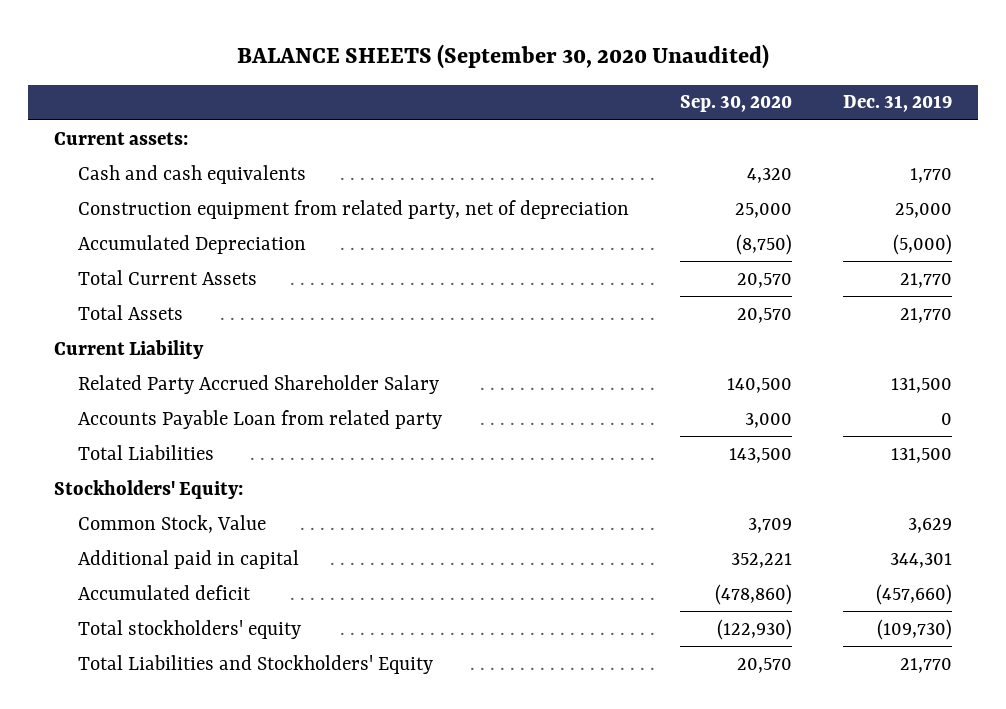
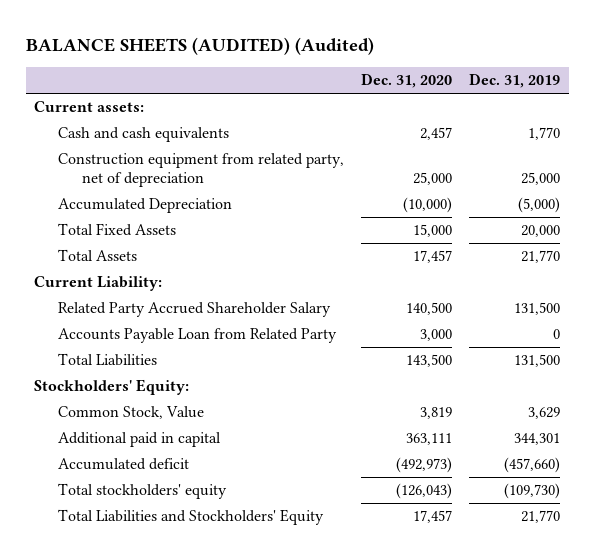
[237,43,770,69] BALANCE SHEETS (September 30, 2020 Unaudited) -> [25,36,374,55] BALANCE SHEETS (AUDITED) (Audited)
[680,95,793,113] Sep. 30, 2020 -> none
none -> [361,73,453,89] Dec. 31, 2020
[78,269,258,285] Total Current Assets -> [58,223,177,237] Total Fixed Assets
[900,272,953,288] 21,770 -> [521,225,561,238] 20,000
[53,339,204,359] Current Liability -> [34,276,163,292] Current Liability:
[78,409,443,429] Accounts Payable Loan from related party -> [58,328,338,344] Accounts Payable Loan from Related Party

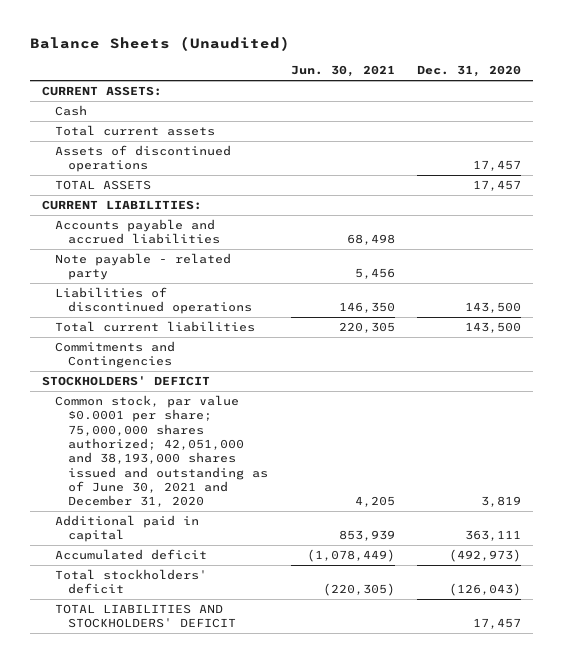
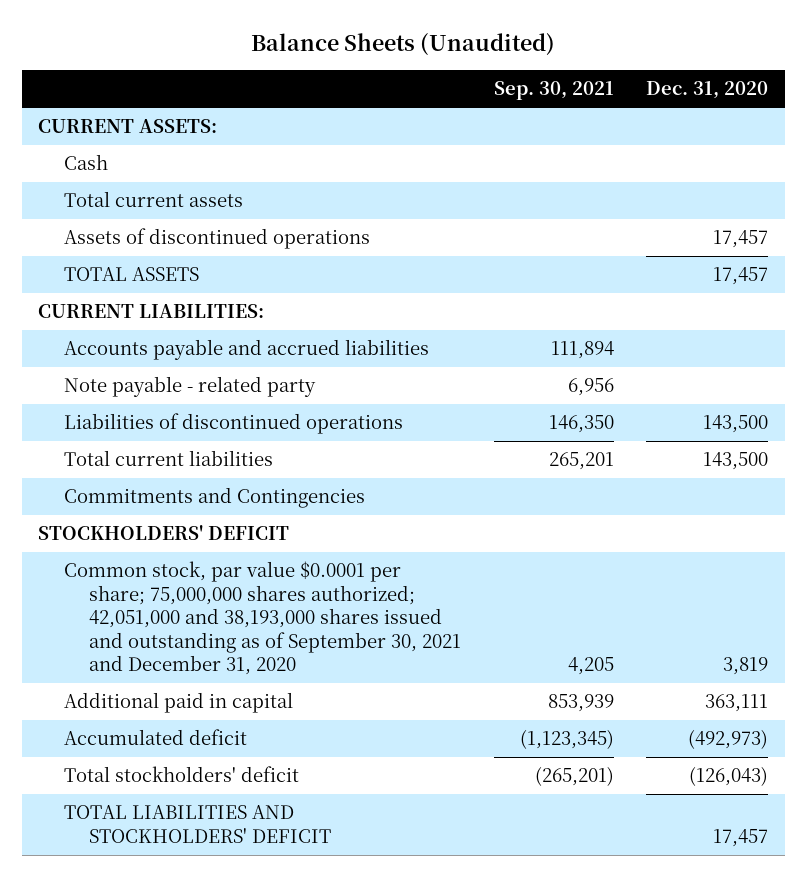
[290,65,395,78] Jun. 30, 2021 -> none
none -> [493,81,614,101] Sep. 30, 2021
[54,395,269,508] Common stock, par value $0.0001 per share; 75,000,000 shares authorized; 42,051,000 and 38,193,000 shares issued and outstanding as of June 30, 2021 and December 31, 2020 -> [63,561,461,676] Common stock, par value $0.0001 per share; 75,000,000 shares authorized; 42,051,000 and 38,193,000 shares issued and outstanding as of September 30, 2021 and December 31, 2020

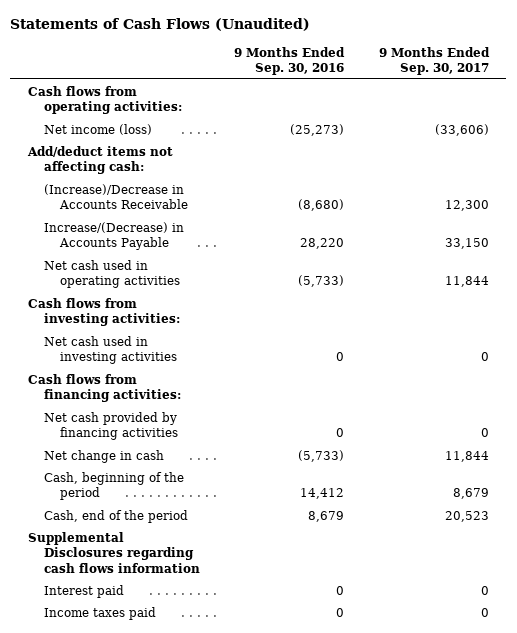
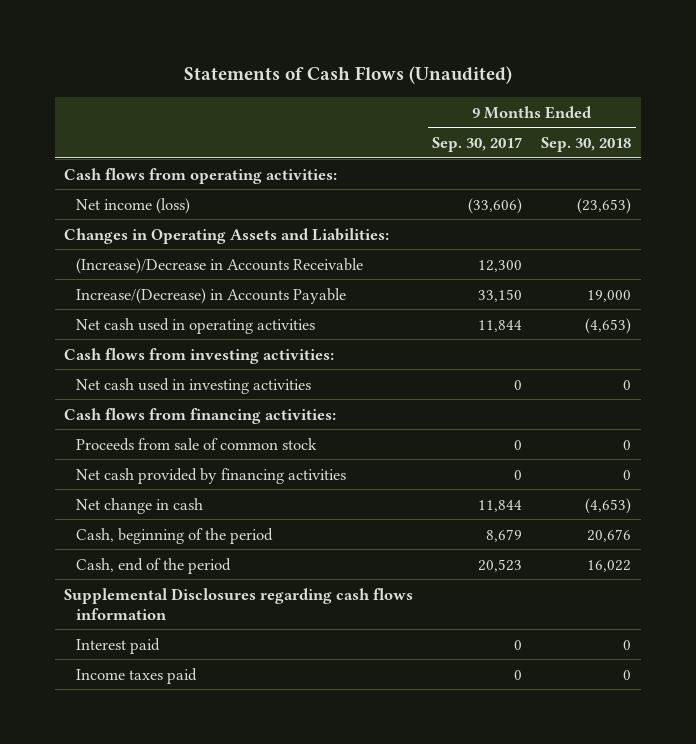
[234,46,346,76] 9 Months Ended Sep. 30, 2016 -> none
none -> [541,137,632,153] Sep. 30, 2018
[26,145,173,175] Add/deduct items not affecting cash: -> none
none -> [64,227,390,244] Changes in Operating Assets and Liabilities:
none -> [76,437,318,451] Proceeds from sale of common stock

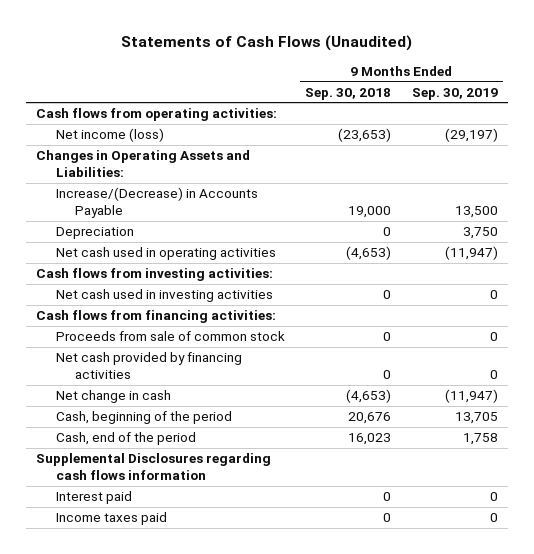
[432,137,523,153] Sep. 30, 2017 -> none
none -> [411,87,498,100] Sep. 30, 2019
[76,257,364,274] (Increase)/Decrease in Accounts Receivable -> none
none -> [55,227,134,240] Depreciation
[587,559,632,572] 16,022 -> [348,433,392,446] 16,023

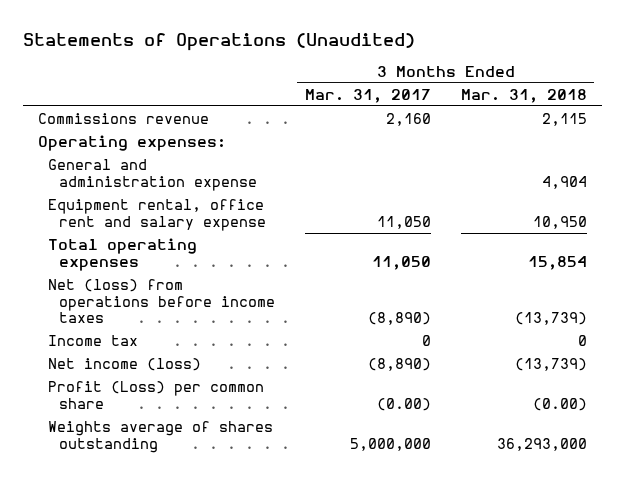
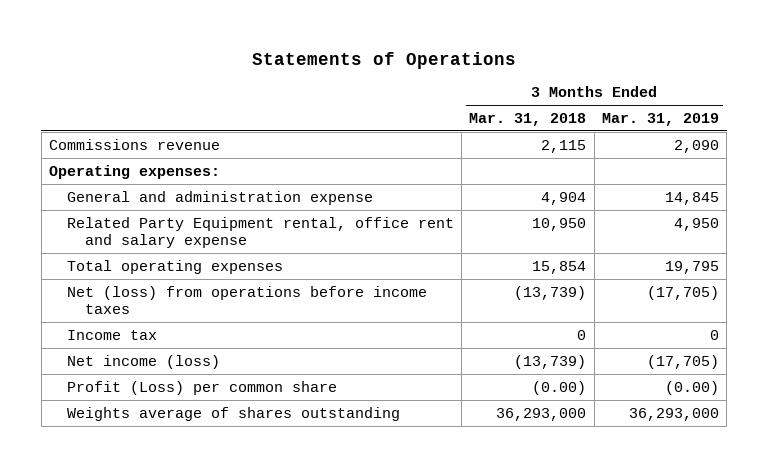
[23,32,416,51] Statements of Operations (Unaudited) -> [251,51,516,69] Statements of Operations
[304,88,431,103] Mar. 31, 2017 -> none
none -> [601,113,719,127] Mar. 31, 2019
[48,198,266,231] Equipment rental, office rent and salary expense -> [66,216,454,249] Related Party Equipment rental, office rent and salary expense

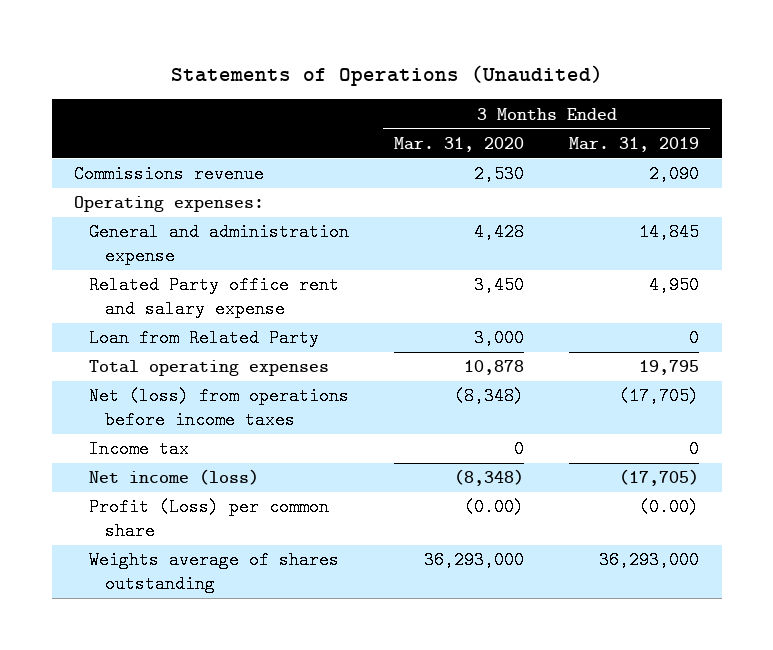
[251,51,516,69] Statements of Operations -> [170,64,603,86] Statements of Operations (Unaudited)
[469,113,587,127] Mar. 31, 2018 -> none
none -> [394,136,525,152] Mar. 31, 2020
[66,216,454,249] Related Party Equipment rental, office rent and salary expense -> [89,276,340,319] Related Party office rent and salary expense
none -> [89,329,320,348] Loan from Related Party

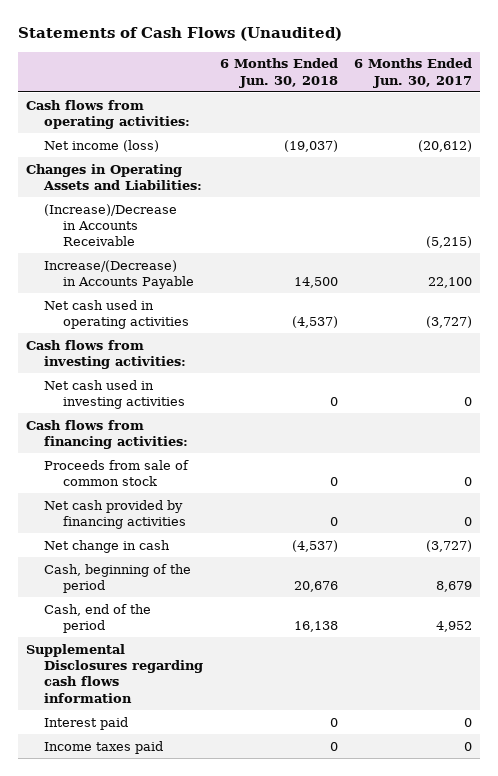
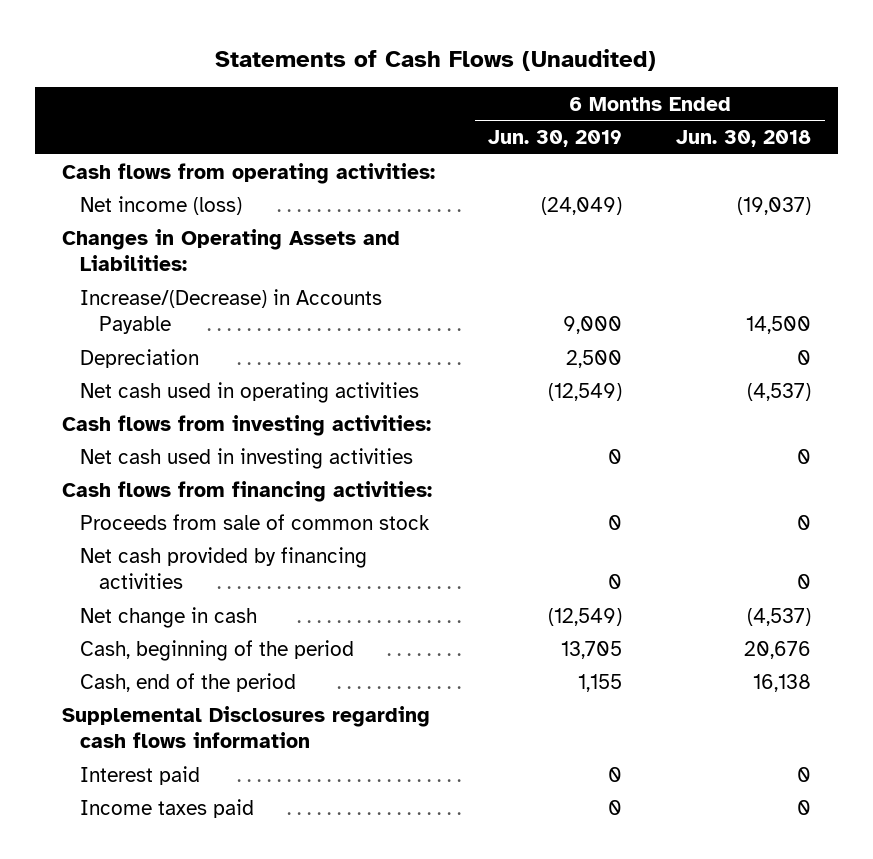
[354,58,473,88] 6 Months Ended Jun. 30, 2017 -> none
none -> [488,130,623,148] Jun. 30, 2019
[44,203,178,247] (Increase)/Decrease in Accounts Receivable -> none
none -> [80,348,200,368] Depreciation

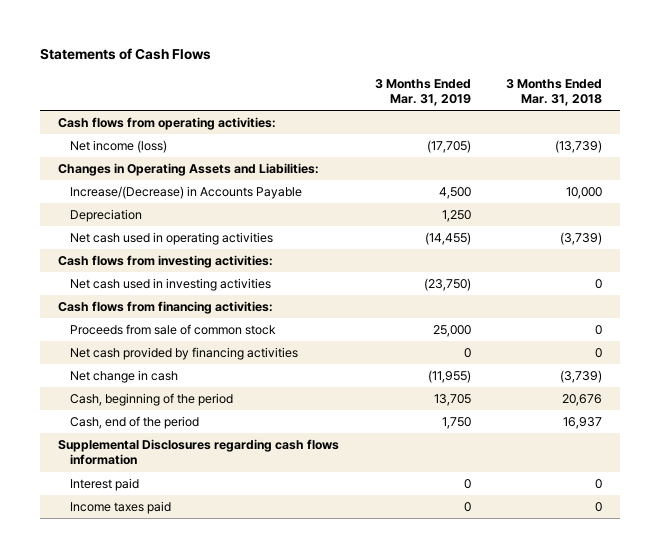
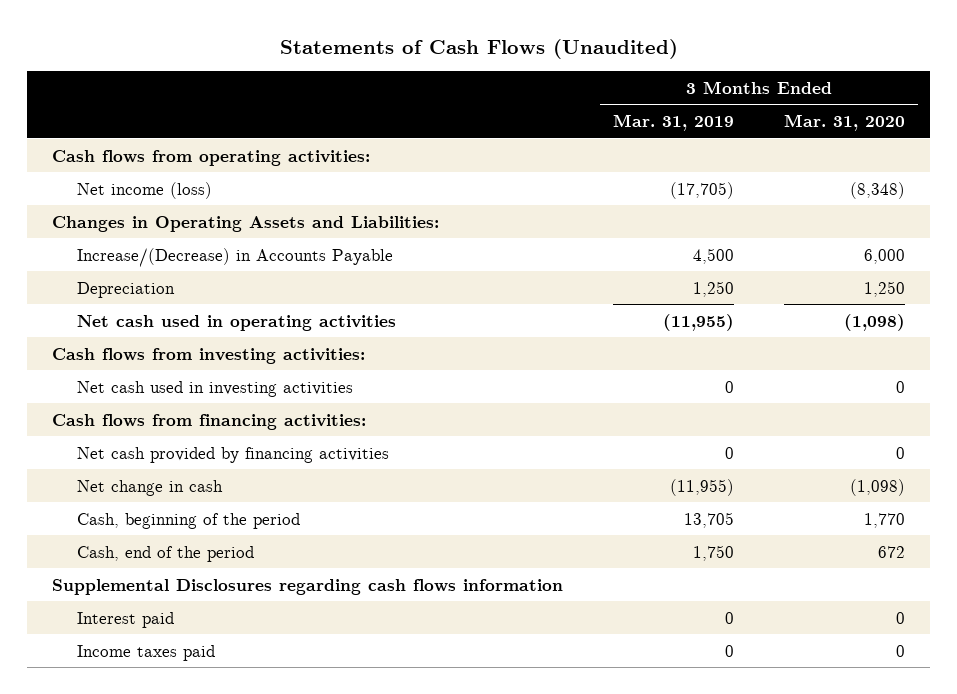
[40,48,212,61] Statements of Cash Flows -> [279,38,678,59] Statements of Cash Flows (Unaudited)
[506,78,603,106] 3 Months Ended Mar. 31, 2018 -> none
none -> [784,113,906,131] Mar. 31, 2020
[424,232,471,246] (14,455) -> [663,313,735,331] (11,955)
[423,278,471,292] (23,750) -> [725,380,735,393] 0
[69,324,276,336] Proceeds from sale of common stock -> none

